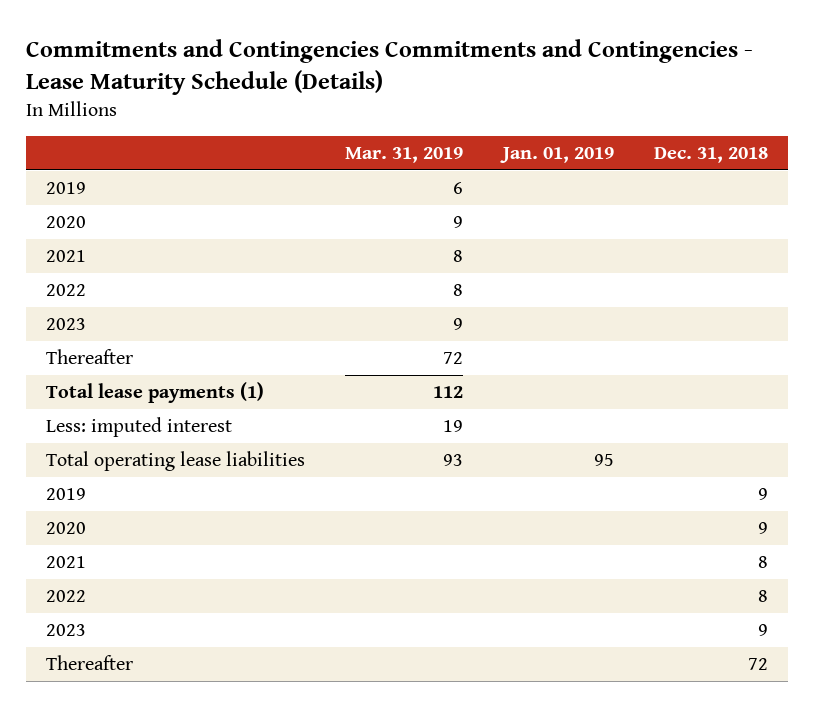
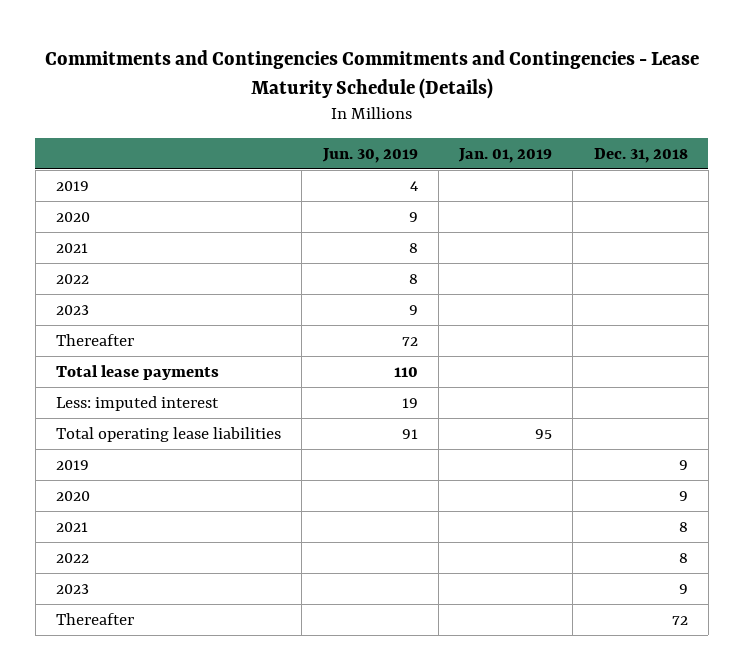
[344,147,463,164] Mar. 31, 2019 -> none
none -> [321,147,418,163] Jun. 30, 2019
[45,382,264,404] Total lease payments (1) -> [56,364,220,380] Total lease payments

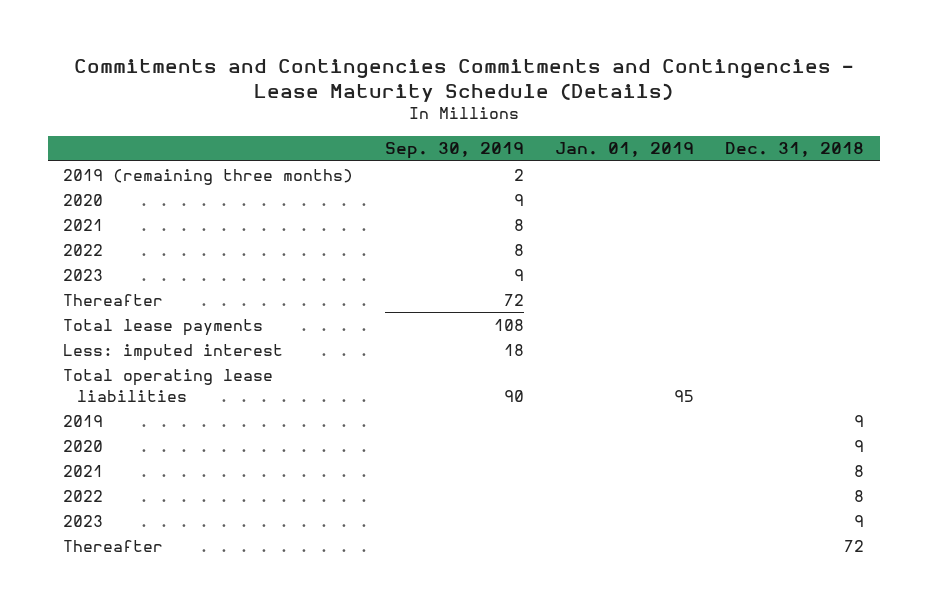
[321,147,418,163] Jun. 30, 2019 -> none
none -> [384,142,524,160] Sep. 30, 2019
[56,180,90,191] 2019 -> [63,168,354,185] 2019 (remaining three months)

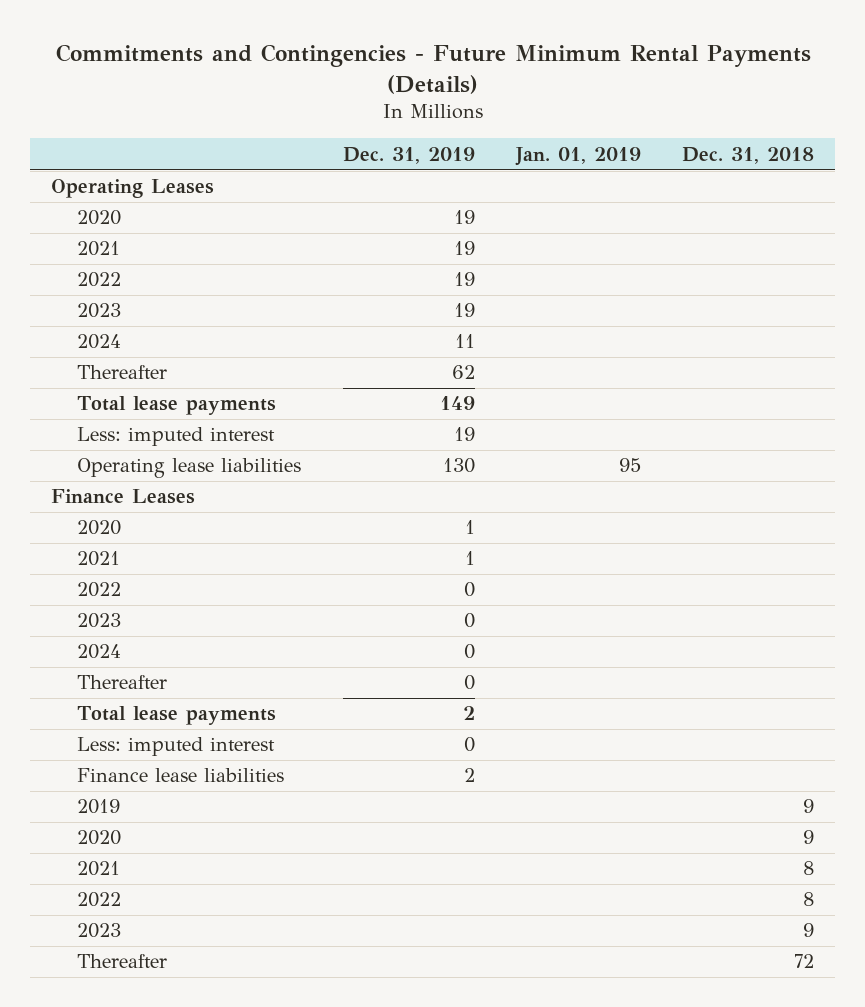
[73,58,853,102] Commitments and Contingencies Commitments and Contingencies - Lease Maturity Schedule (Details) -> [55,44,811,94] Commitments and Contingencies - Future Minimum Rental Payments (Details)
[384,142,524,160] Sep. 30, 2019 -> none
none -> [342,146,475,164] Dec. 31, 2019
[63,168,354,185] 2019 (remaining three months) -> none
none -> [50,179,214,199] Operating Leases
none -> [77,334,122,350] 2024
[63,368,274,402] Total operating lease liabilities -> [77,458,302,479] Operating lease liabilities
none -> [50,489,195,505] Finance Leases
none -> [77,520,122,536] 2020
none -> [77,551,121,567] 2021
none -> [77,582,122,598] 2022
none -> [77,613,122,629] 2023
none -> [77,644,122,660] 2024
none -> [77,675,168,690] Thereafter
none -> [77,706,277,726] Total lease payments
none -> [77,737,276,757] Less: imputed interest
none -> [77,768,285,783] Finance lease liabilities

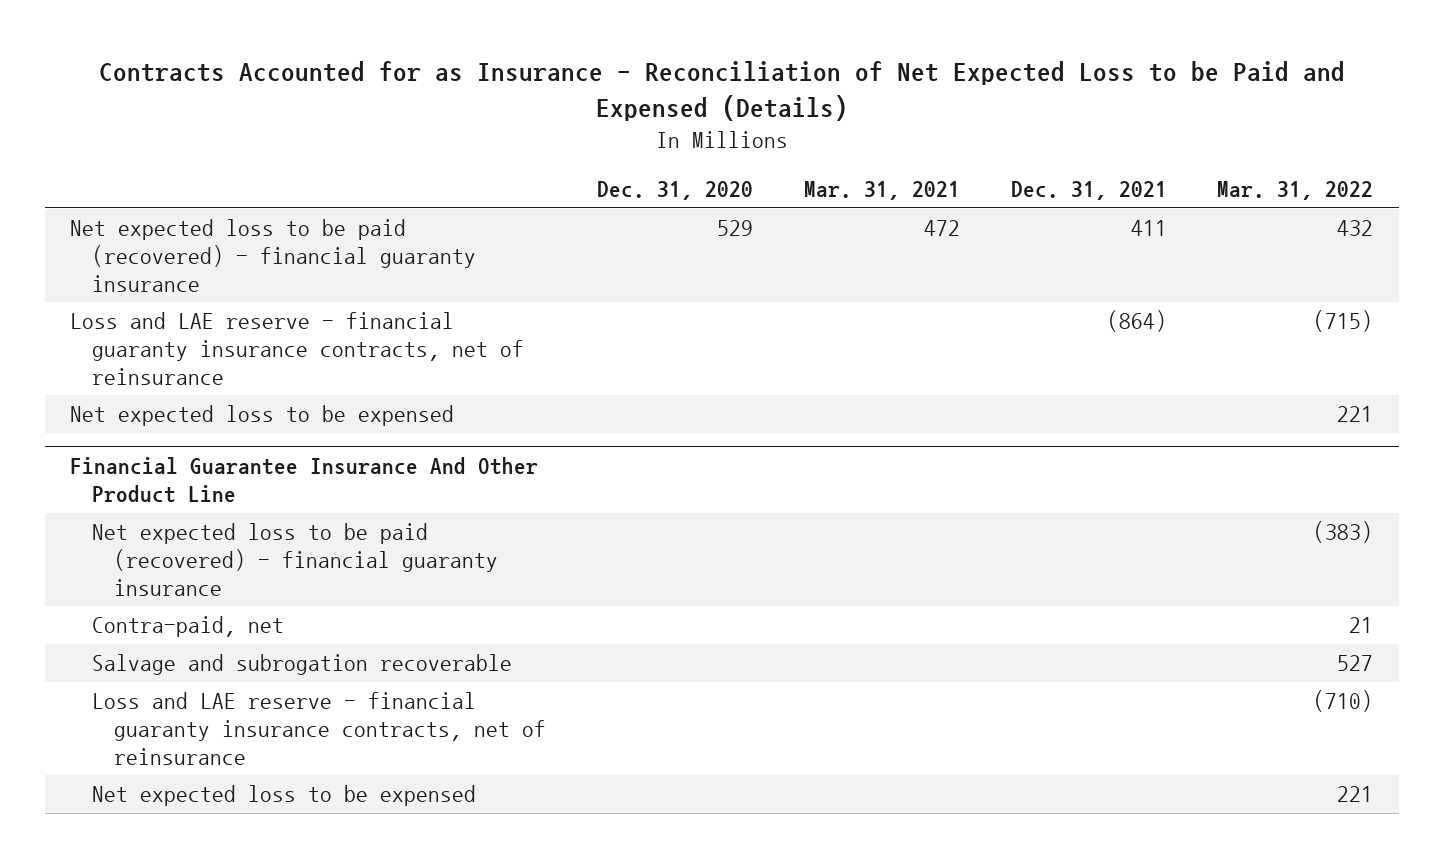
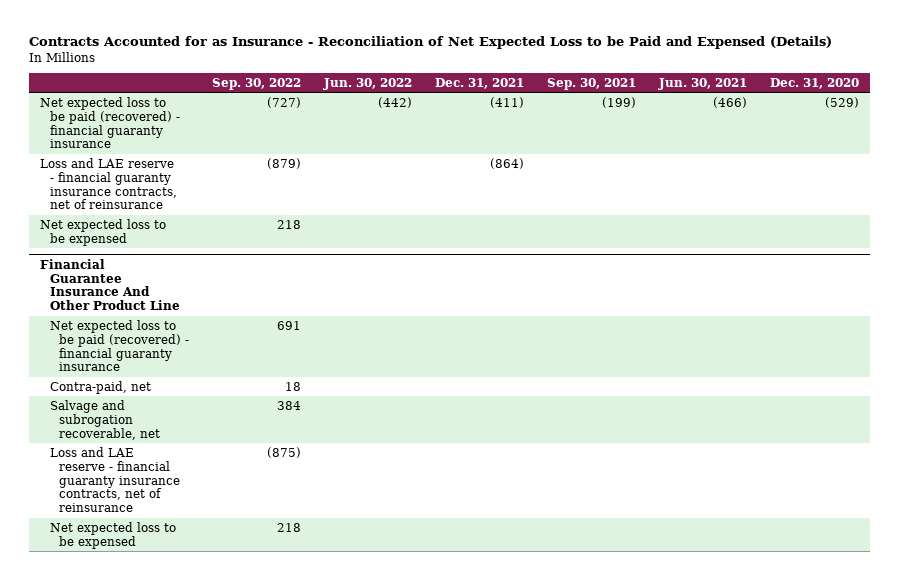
[803,181,960,201] Mar. 31, 2021 -> none
[1217,181,1374,201] Mar. 31, 2022 -> none
none -> [211,77,301,90] Sep. 30, 2022
none -> [322,77,412,90] Jun. 30, 2022
none -> [546,77,636,90] Sep. 30, 2021
none -> [657,77,747,90] Jun. 30, 2021
[716,220,753,237] 529 -> [824,96,859,108] (529)
[1130,220,1167,237] 411 -> [489,96,524,108] (411)
[92,654,513,676] Salvage and subrogation recoverable -> [49,399,160,440] Salvage and subrogation recoverable, net

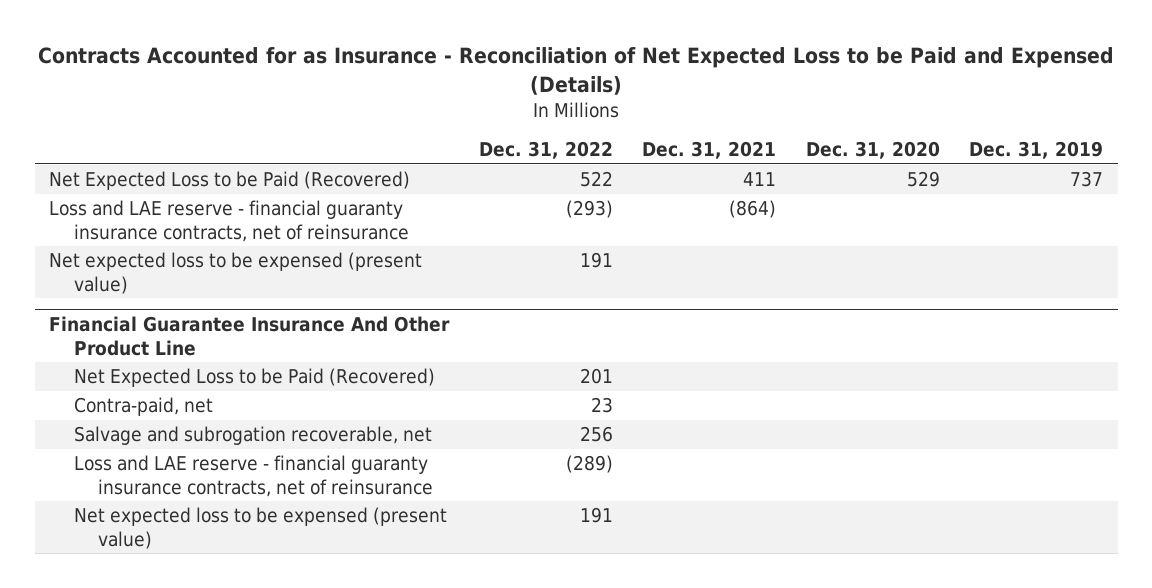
[211,77,301,90] Sep. 30, 2022 -> none
[322,77,412,90] Jun. 30, 2022 -> none
[546,77,636,90] Sep. 30, 2021 -> none
[657,77,747,90] Jun. 30, 2021 -> none
none -> [478,141,613,160] Dec. 31, 2022
none -> [968,141,1103,160] Dec. 31, 2019
[40,96,180,149] Net expected loss to be paid (recovered) - financial guaranty insurance -> [49,171,411,191] Net Expected Loss to be Paid (Recovered)
[489,96,524,108] (411) -> [743,172,777,187] 411
[824,96,859,108] (529) -> [906,171,940,188] 529
[40,218,167,246] Net expected loss to be expensed -> [49,252,423,294] Net expected loss to be expensed (present value)
[49,319,189,372] Net expected loss to be paid (recovered) - financial guaranty insurance -> [73,368,435,388] Net Expected Loss to be Paid (Recovered)
[49,521,176,549] Net expected loss to be expensed -> [73,507,447,549] Net expected loss to be expensed (present value)

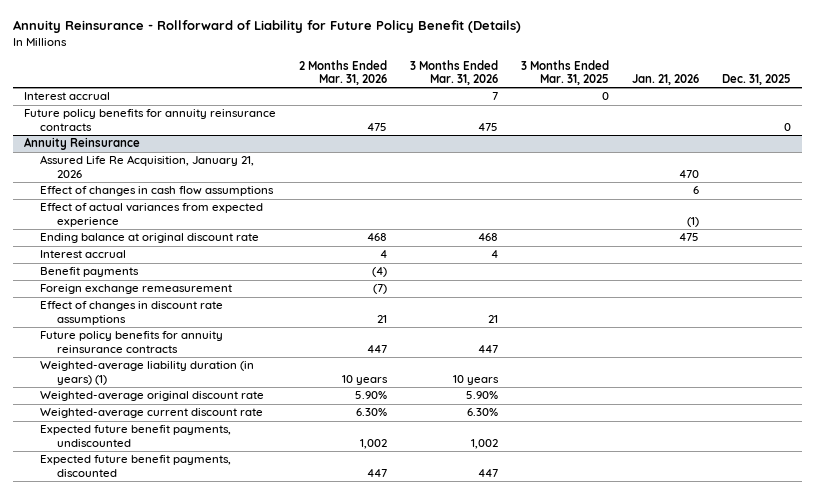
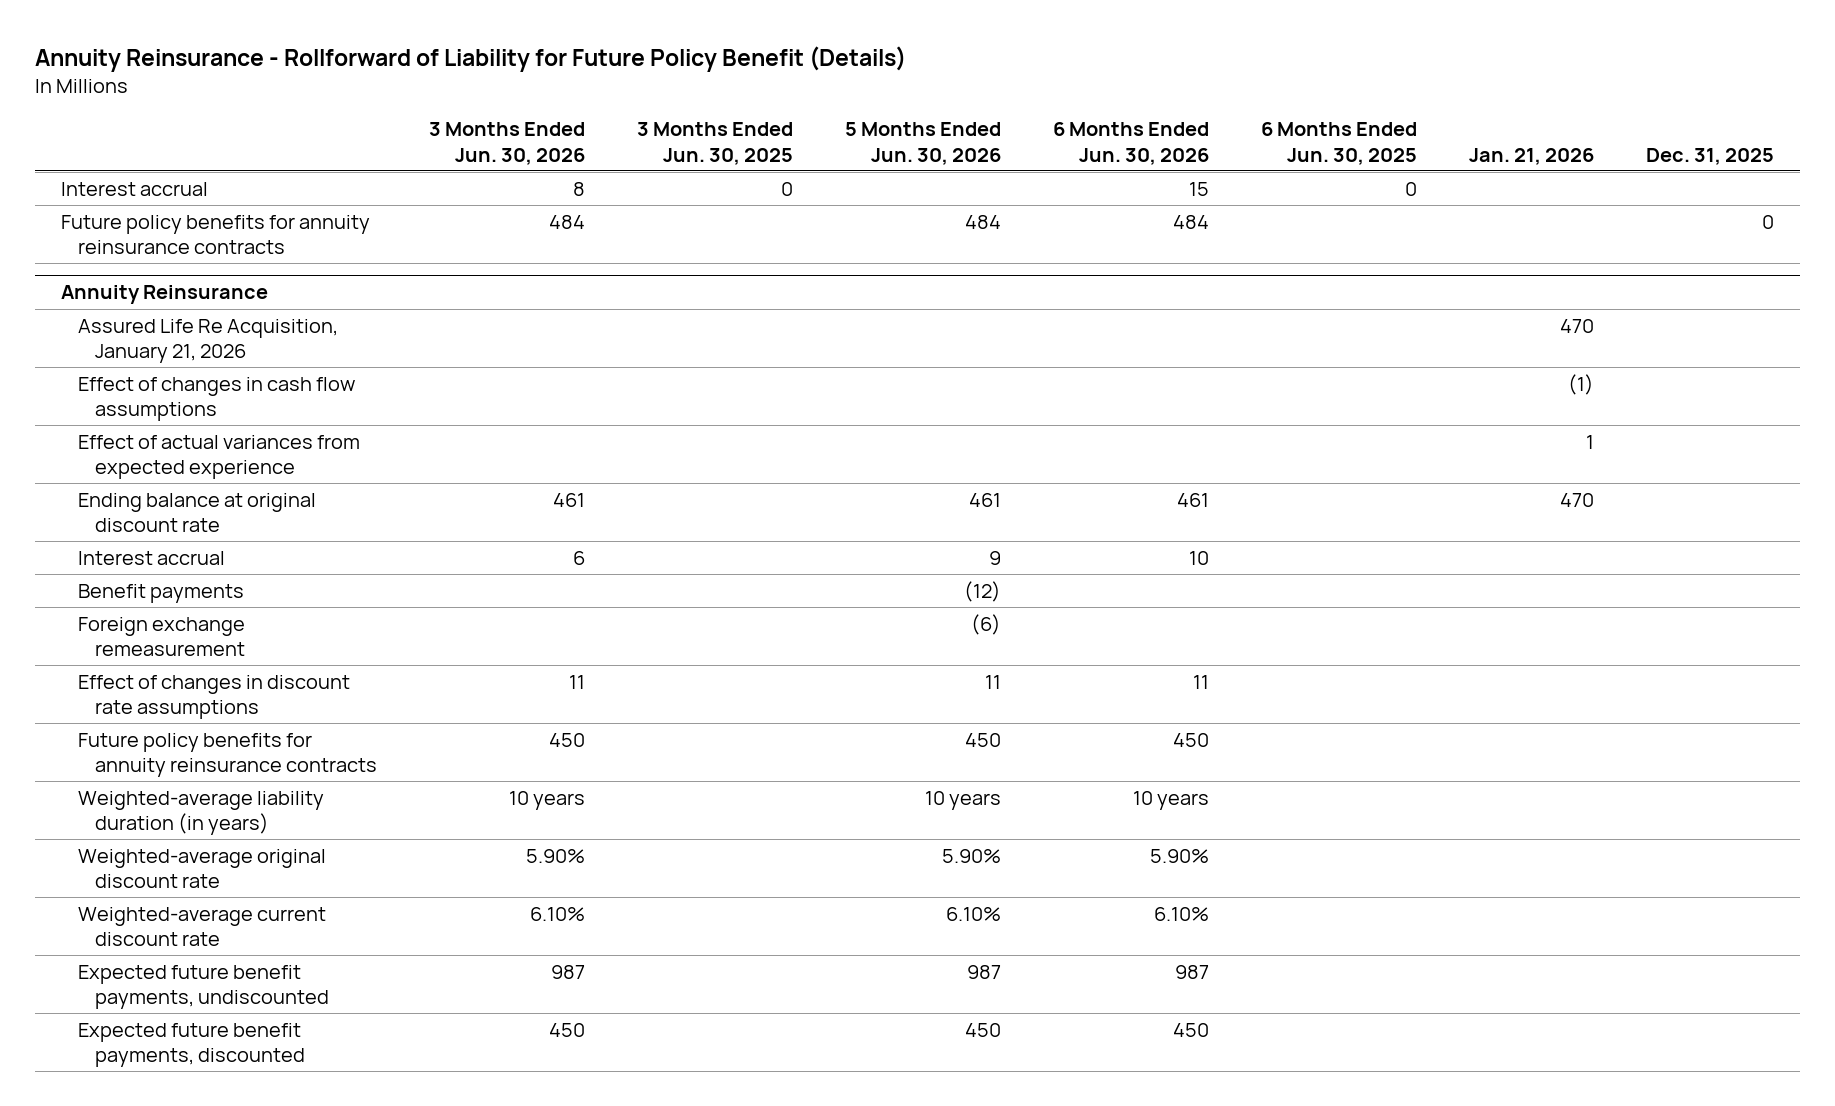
[299,59,388,85] 2 Months Ended Mar. 31, 2026 -> none
[409,59,498,85] 3 Months Ended Mar. 31, 2026 -> none
[520,59,609,85] 3 Months Ended Mar. 31, 2025 -> none
none -> [429,122,586,165] 3 Months Ended Jun. 30, 2026
none -> [637,122,794,165] 3 Months Ended Jun. 30, 2025
none -> [845,122,1002,165] 5 Months Ended Jun. 30, 2026
none -> [1053,122,1210,165] 6 Months Ended Jun. 30, 2026
none -> [1261,122,1418,165] 6 Months Ended Jun. 30, 2025
[692,186,699,195] 6 -> [1568,373,1595,395] (1)
[686,216,699,227] (1) -> [1586,434,1595,449] 1
[678,233,699,242] 475 -> [1560,492,1595,507] 470
[40,361,255,385] Weighted-average liability duration (in years) (1) -> [78,790,325,836] Weighted-average liability duration (in years)

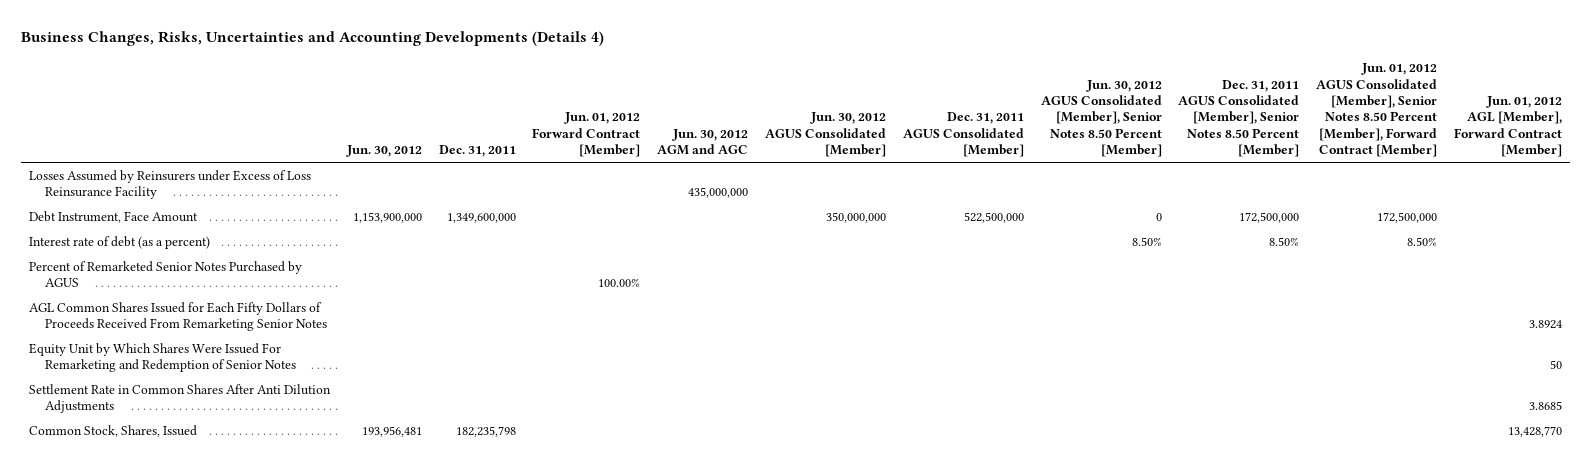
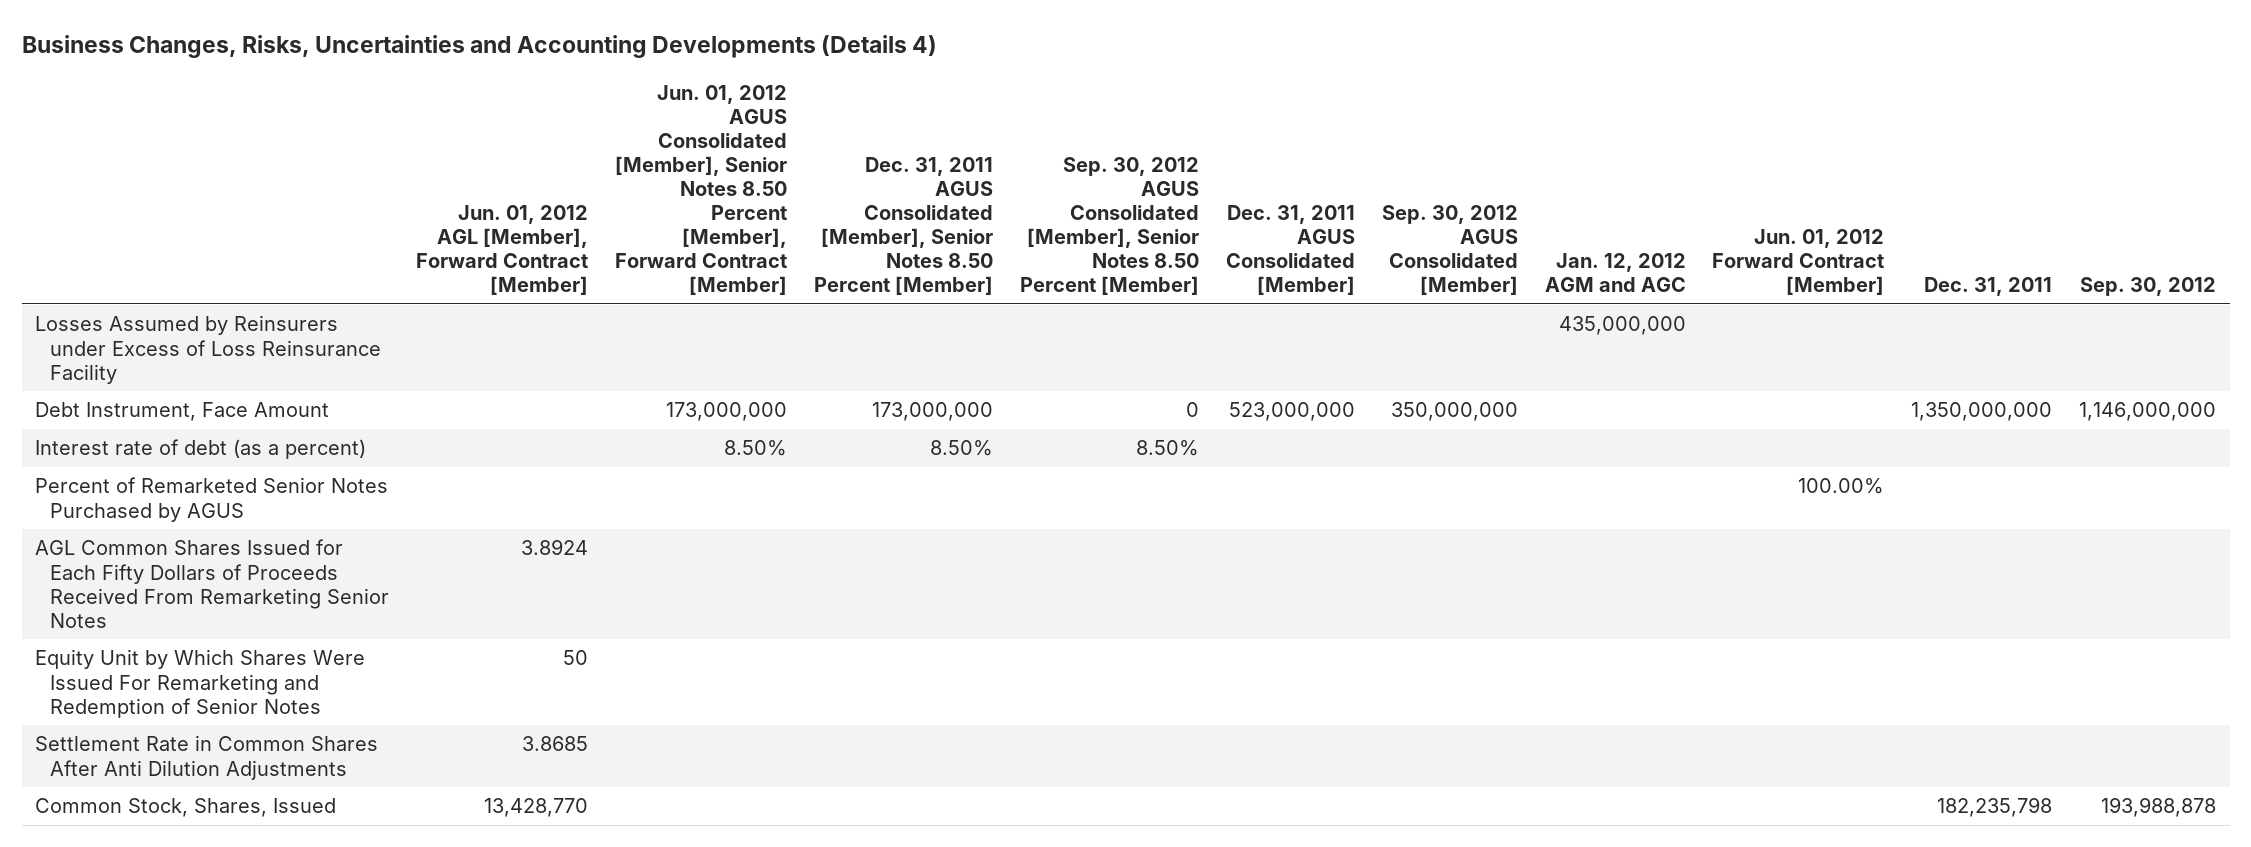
[345,145,422,158] Jun. 30, 2012 -> none
[657,128,749,156] Jun. 30, 2012 AGM and AGC -> none
[765,112,887,158] Jun. 30, 2012 AGUS Consolidated [Member] -> none
[1040,79,1162,158] Jun. 30, 2012 AGUS Consolidated [Member], Senior Notes 8.50 Percent [Member] -> none
none -> [1019,156,1199,295] Sep. 30, 2012 AGUS Consolidated [Member], Senior Notes 8.50 Percent [Member]
none -> [1381,204,1518,295] Sep. 30, 2012 AGUS Consolidated [Member]
none -> [1544,252,1686,292] Jan. 12, 2012 AGM and AGC
none -> [2080,276,2217,296] Sep. 30, 2012
[446,212,516,223] 1,349,600,000 -> [1911,402,2053,422] 1,350,000,000
[963,211,1024,223] 522,500,000 -> [1228,402,1355,422] 523,000,000
[1239,211,1300,223] 172,500,000 -> [872,402,994,422] 173,000,000
[1377,211,1438,223] 172,500,000 -> [666,402,788,422] 173,000,000

